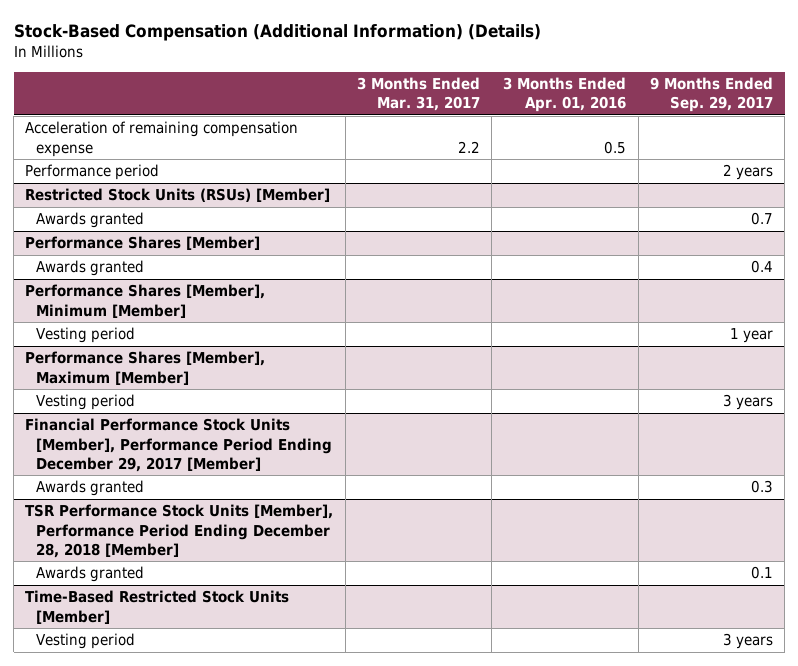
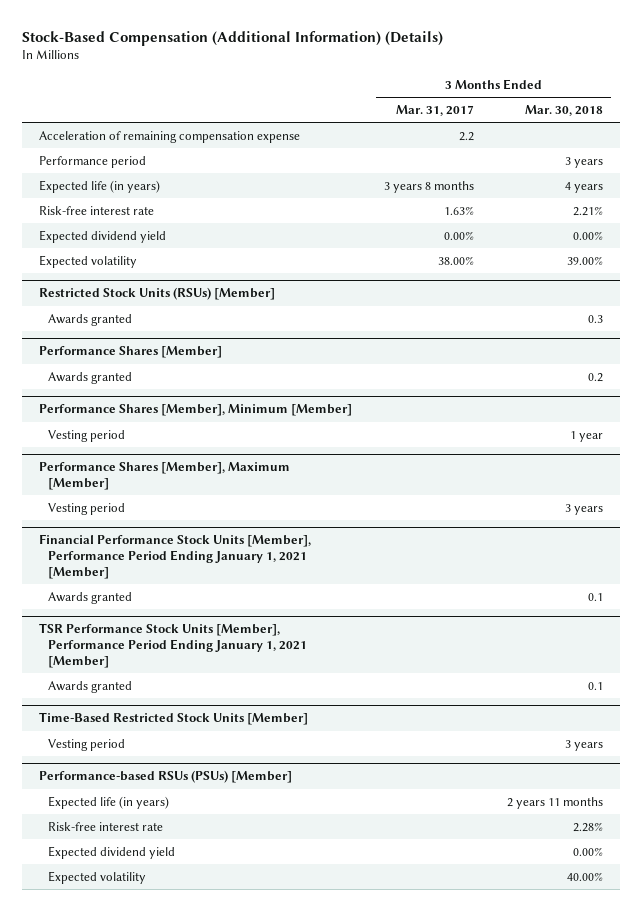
[503,77,627,113] 3 Months Ended Apr. 01, 2016 -> none
[649,77,773,113] 9 Months Ended Sep. 29, 2017 -> none
none -> [525,104,604,116] Mar. 30, 2018
none -> [38,179,160,193] Expected life (in years)
none -> [38,205,154,215] Risk-free interest rate
none -> [38,229,166,243] Expected dividend yield
none -> [38,254,137,268] Expected volatility
[25,418,332,472] Financial Performance Stock Units [Member], Performance Period Ending December 29, 2017 [Member] -> [38,534,311,579] Financial Performance Stock Units [Member], Performance Period Ending January 1, 2021 [Member]
[25,504,334,558] TSR Performance Stock Units [Member], Performance Period Ending December 28, 2018 [Member] -> [38,623,307,668] TSR Performance Stock Units [Member], Performance Period Ending January 1, 2021 [Member]
none -> [38,770,292,784] Performance-based RSUs (PSUs) [Member]
none -> [47,795,169,809] Expected life (in years)
none -> [47,821,163,831] Risk-free interest rate
none -> [47,845,175,859] Expected dividend yield
none -> [47,870,146,884] Expected volatility

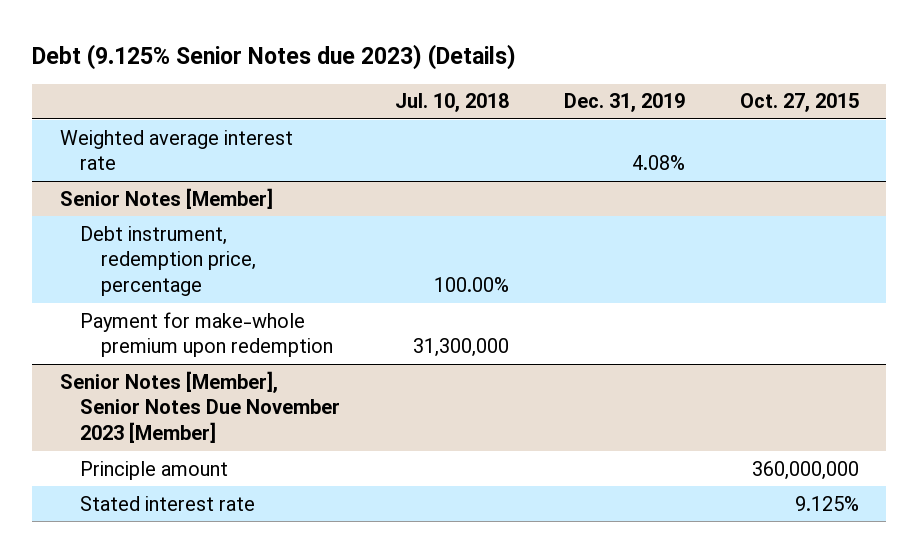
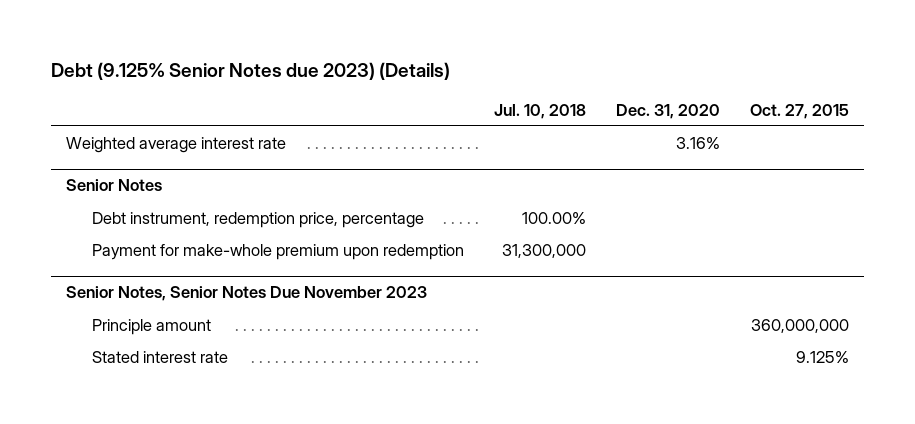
[564,93,686,113] Dec. 31, 2019 -> none
none -> [615,103,720,119] Dec. 31, 2020
[59,187,273,209] Senior Notes [Member] -> [66,179,163,192] Senior Notes
[59,370,341,444] Senior Notes [Member], Senior Notes Due November 2023 [Member] -> [66,286,428,302] Senior Notes, Senior Notes Due November 2023

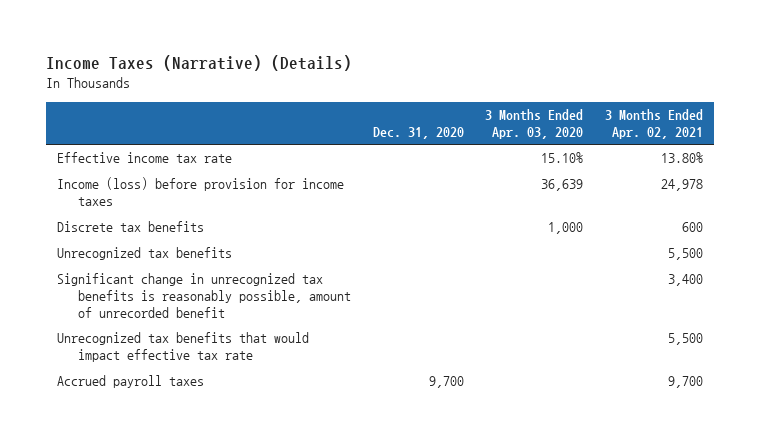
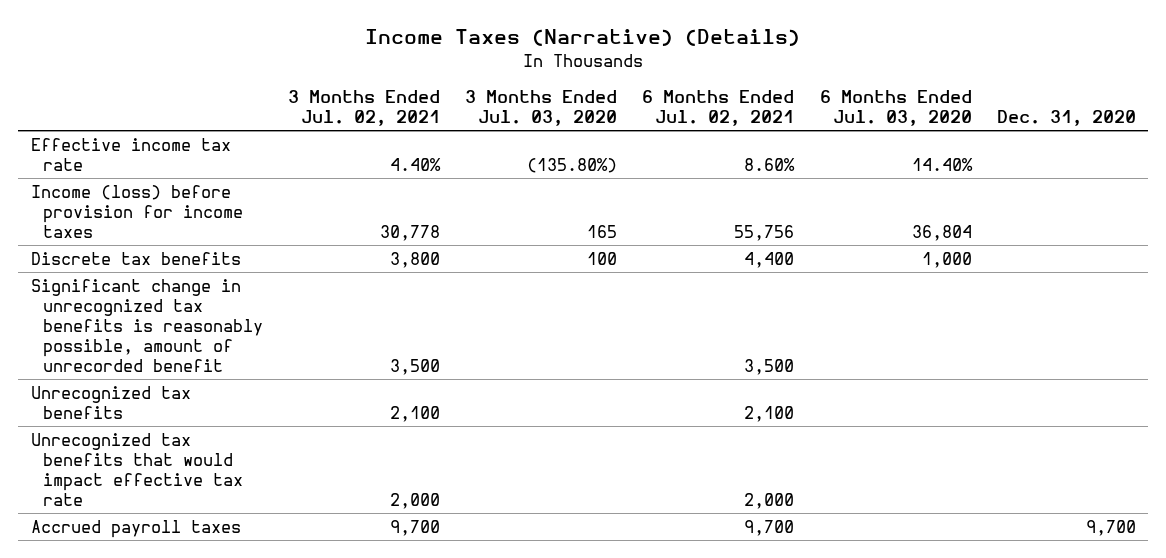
[485,108,584,139] 3 Months Ended Apr. 03, 2020 -> none
[605,108,704,139] 3 Months Ended Apr. 02, 2021 -> none
none -> [287,89,440,127] 3 Months Ended Jul. 02, 2021
none -> [465,89,618,127] 3 Months Ended Jul. 03, 2020
none -> [642,89,795,127] 6 Months Ended Jul. 02, 2021
none -> [819,89,972,127] 6 Months Ended Jul. 03, 2020
[57,247,233,261] Unrecognized tax benefits -> [30,385,191,419] Unrecognized tax benefits

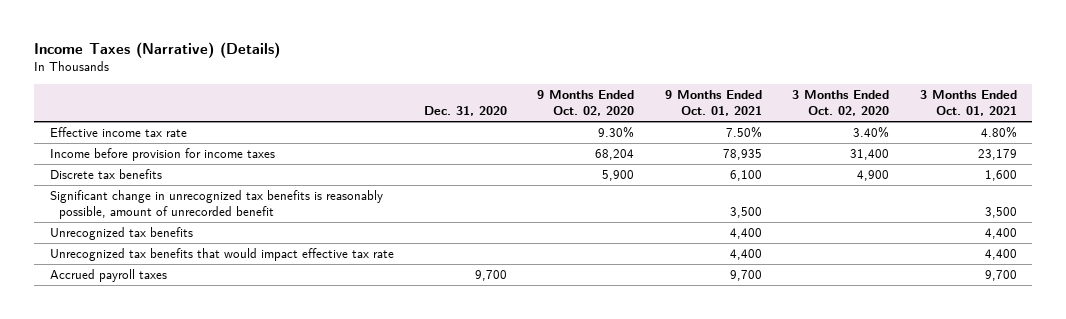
[287,89,440,127] 3 Months Ended Jul. 02, 2021 -> none
[465,89,618,127] 3 Months Ended Jul. 03, 2020 -> none
[642,89,795,127] 6 Months Ended Jul. 02, 2021 -> none
[819,89,972,127] 6 Months Ended Jul. 03, 2020 -> none
none -> [537,90,635,117] 9 Months Ended Oct. 02, 2020
none -> [664,90,762,117] 9 Months Ended Oct. 01, 2021
none -> [792,90,890,117] 3 Months Ended Oct. 02, 2020
none -> [919,90,1017,117] 3 Months Ended Oct. 01, 2021
[30,184,243,238] Income (loss) before provision for income taxes -> [49,147,275,161] Income before provision for income taxes

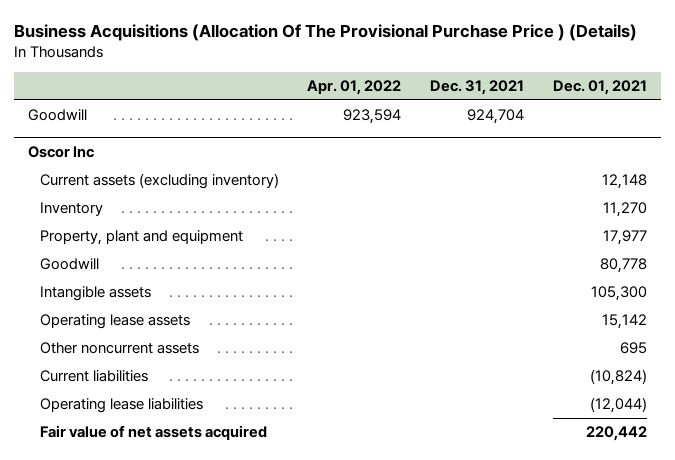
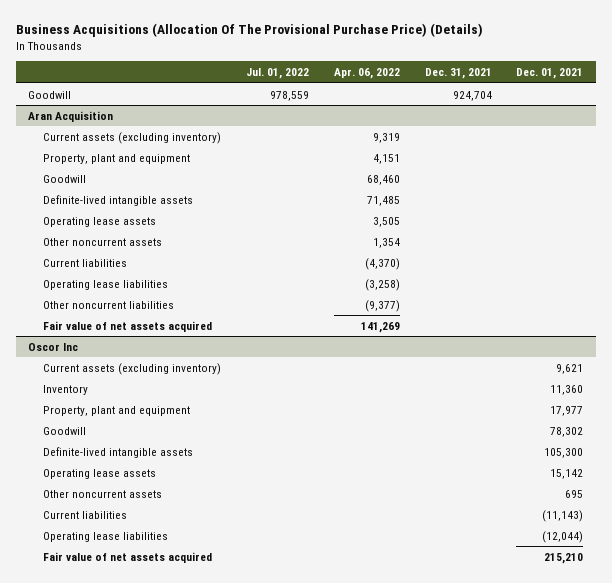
[13,23,637,41] Business Acquisitions (Allocation Of The Provisional Purchase Price ) (Details) -> [15,22,483,37] Business Acquisitions (Allocation Of The Provisional Purchase Price) (Details)
[307,79,402,95] Apr. 01, 2022 -> none
none -> [245,68,309,80] Jul. 01, 2022
none -> [333,68,400,80] Apr. 06, 2022
none -> [28,110,114,122] Aran Acquisition
none -> [42,131,221,144] Current assets (excluding inventory)
none -> [42,153,190,164] Property, plant and equipment
none -> [42,174,86,183] Goodwill
none -> [42,194,193,206] Definite-lived intangible assets
none -> [42,216,156,227] Operating lease assets
none -> [42,237,162,246] Other noncurrent assets
none -> [42,258,127,267] Current liabilities
none -> [42,279,168,290] Operating lease liabilities
none -> [42,300,174,309] Other noncurrent liabilities
none -> [42,320,212,332] Fair value of net assets acquired
[601,174,647,190] 12,148 -> [556,363,584,374] 9,621
[602,202,647,218] 11,270 -> [550,384,584,395] 11,360
[599,258,647,274] 80,778 -> [550,426,584,437] 78,302
[39,286,151,302] Intangible assets -> [42,446,193,458] Definite-lived intangible assets
[589,369,647,386] (10,824) -> [542,509,584,522] (11,143)
[585,426,647,442] 220,442 -> [544,552,584,564] 215,210

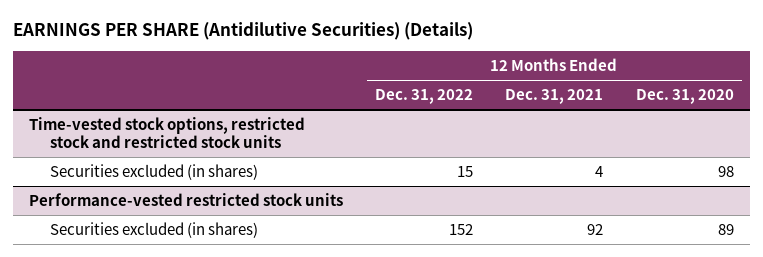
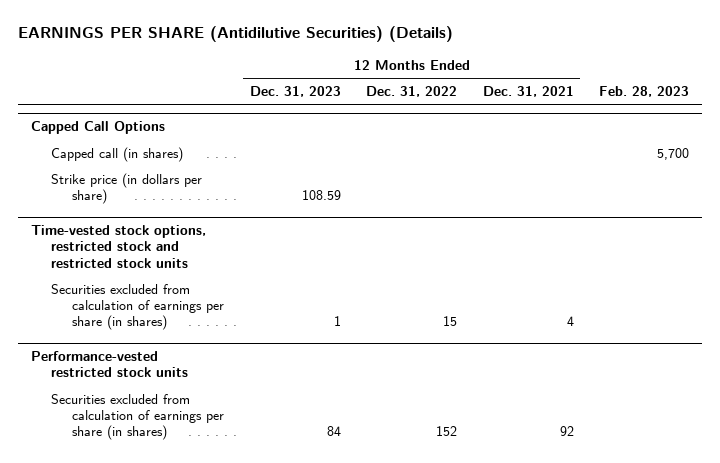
[635,89,734,105] Dec. 31, 2020 -> none
none -> [249,85,341,97] Dec. 31, 2023
none -> [599,85,690,97] Feb. 28, 2023
none -> [30,120,165,134] Capped Call Options
none -> [51,146,184,162] Capped call (in shares)
none -> [51,172,203,205] Strike price (in dollars per share)
[49,164,258,181] Securities excluded (in shares) -> [51,283,224,331] Securities excluded from calculation of earnings per share (in shares)
[49,222,258,239] Securities excluded (in shares) -> [51,393,224,441] Securities excluded from calculation of earnings per share (in shares)

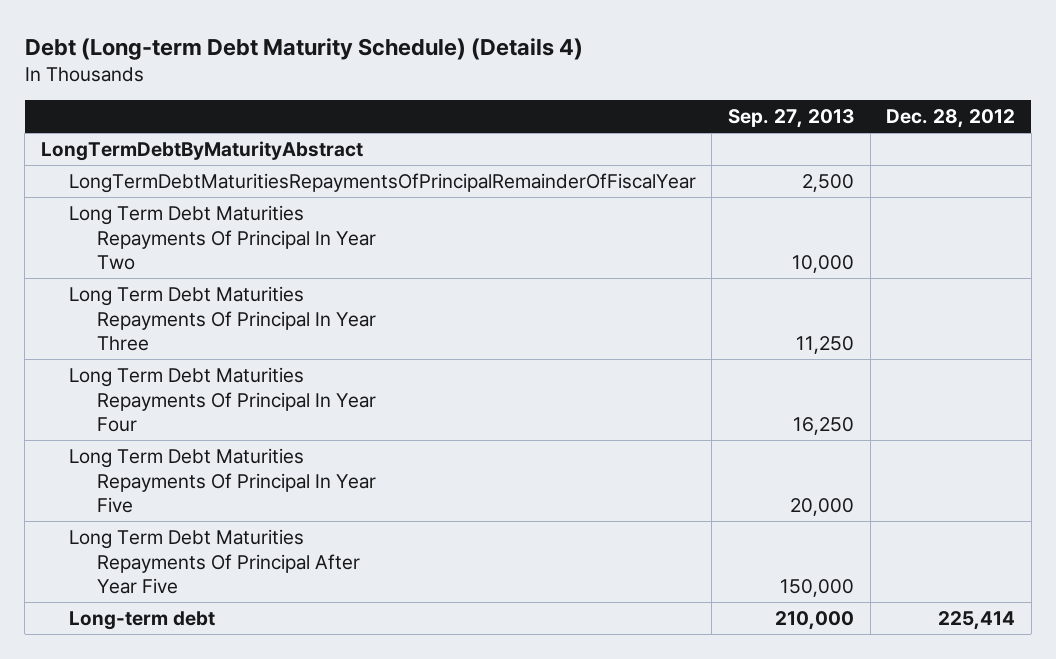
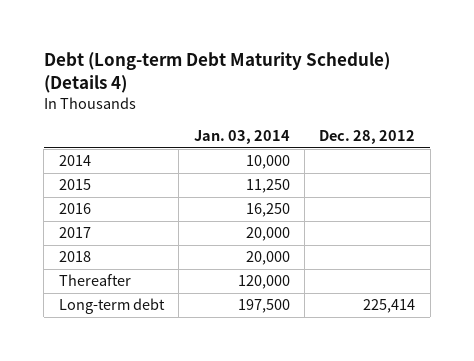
[728,109,855,129] Sep. 27, 2013 -> none
none -> [193,130,290,145] Jan. 03, 2014
[40,140,363,161] LongTermDebtByMaturityAbstract -> none
[68,172,696,193] LongTermDebtMaturitiesRepaymentsOfPrincipalRemainderOfFiscalYear -> none
none -> [58,155,91,167] 2014
[68,204,376,271] Long Term Debt Maturities Repayments Of Principal In Year Two -> [58,179,91,191] 2015
[68,285,376,352] Long Term Debt Maturities Repayments Of Principal In Year Three -> [58,203,91,215] 2016
[68,366,376,433] Long Term Debt Maturities Repayments Of Principal In Year Four -> [58,227,91,239] 2017
[68,447,376,514] Long Term Debt Maturities Repayments Of Principal In Year Five -> [58,251,91,263] 2018
[68,528,360,595] Long Term Debt Maturities Repayments Of Principal After Year Five -> [58,274,131,287] Thereafter

